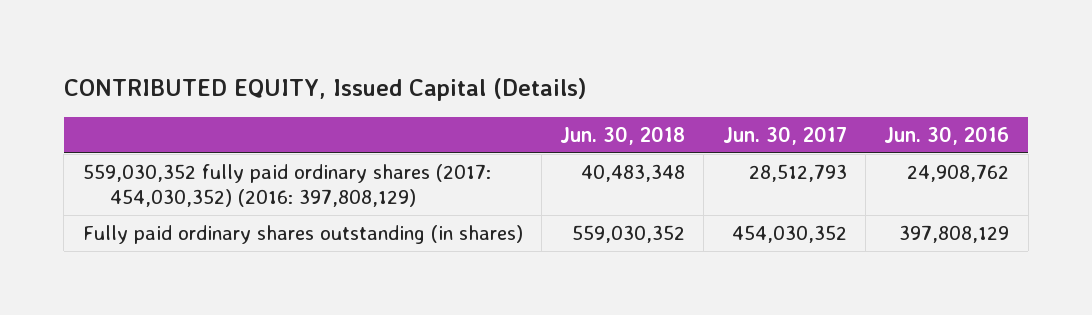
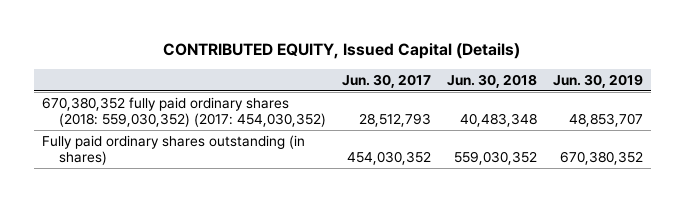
[884,125,1010,145] Jun. 30, 2016 -> none
none -> [553,73,644,88] Jun. 30, 2019
[82,163,491,208] 559,030,352 fully paid ordinary shares (2017: 454,030,352) (2016: 397,808,129) -> [41,96,326,128] 670,380,352 fully paid ordinary shares (2018: 559,030,352) (2017: 454,030,352)

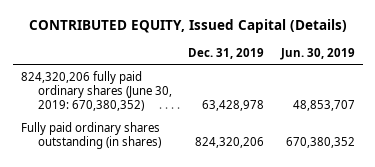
[341,73,431,88] Jun. 30, 2017 -> none
[446,73,537,88] Jun. 30, 2018 -> none
none -> [188,48,265,60] Dec. 31, 2019
[41,96,326,128] 670,380,352 fully paid ordinary shares (2018: 559,030,352) (2017: 454,030,352) -> [20,71,172,112] 824,320,206 fully paid ordinary shares (June 30, 2019: 670,380,352)

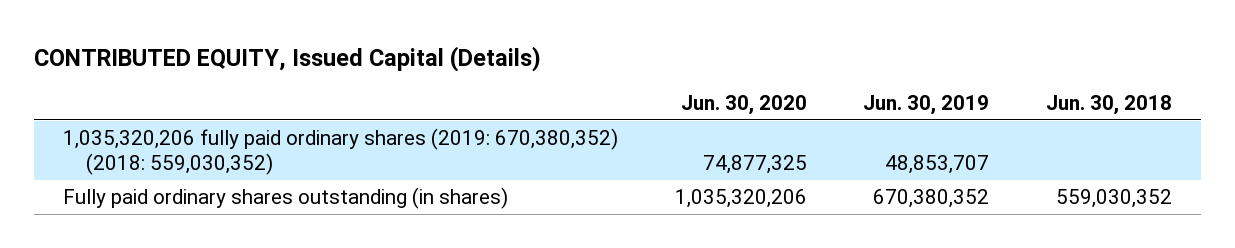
[188,48,265,60] Dec. 31, 2019 -> none
none -> [680,95,807,116] Jun. 30, 2020
none -> [1046,95,1173,116] Jun. 30, 2018
[20,71,172,112] 824,320,206 fully paid ordinary shares (June 30, 2019: 670,380,352) -> [62,127,618,176] 1,035,320,206 fully paid ordinary shares (2019: 670,380,352) (2018: 559,030,352)

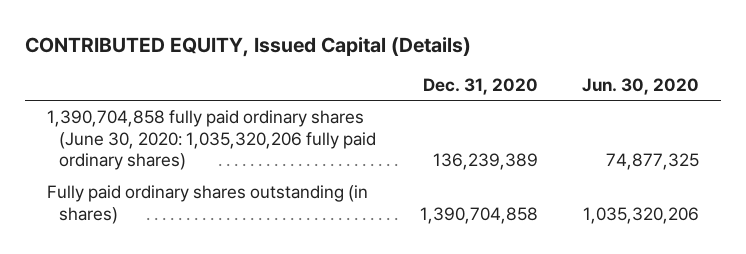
[863,95,990,116] Jun. 30, 2019 -> none
[1046,95,1173,116] Jun. 30, 2018 -> none
none -> [423,77,539,95] Dec. 31, 2020
[62,127,618,176] 1,035,320,206 fully paid ordinary shares (2019: 670,380,352) (2018: 559,030,352) -> [46,109,377,171] 1,390,704,858 fully paid ordinary shares (June 30, 2020: 1,035,320,206 fully paid ordinary shares)

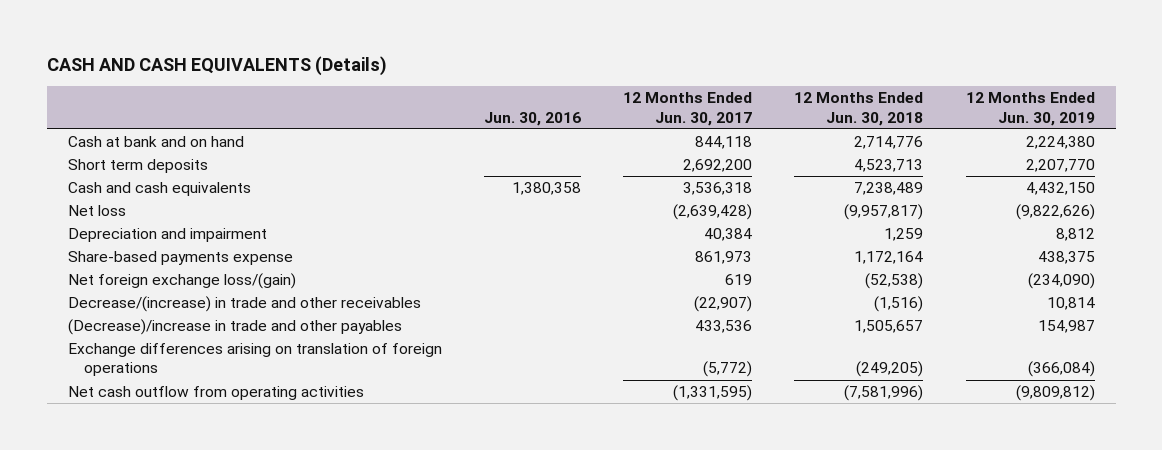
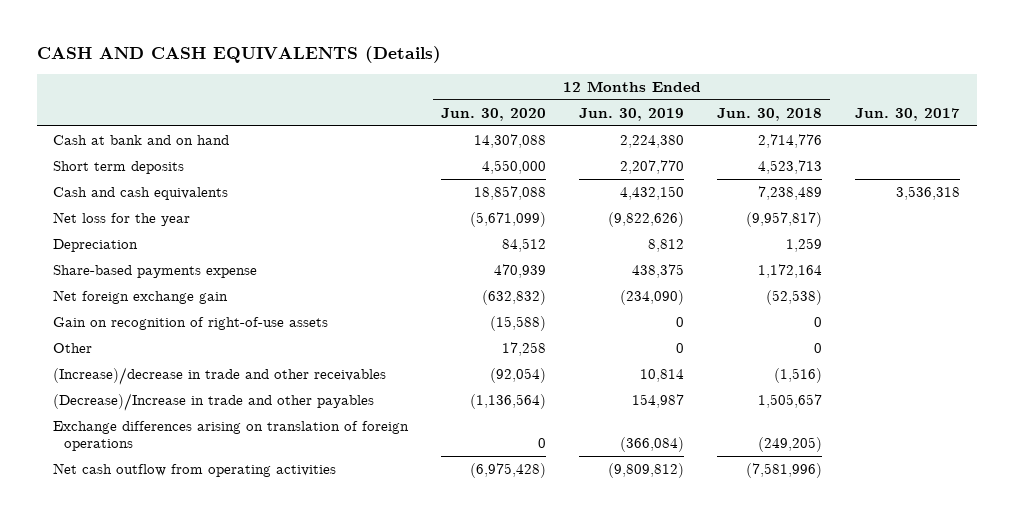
[483,111,581,126] Jun. 30, 2016 -> none
[623,92,753,126] 12 Months Ended Jun. 30, 2017 -> none
none -> [441,107,547,121] Jun. 30, 2020
none -> [855,107,961,121] Jun. 30, 2017
[67,205,126,217] Net loss -> [53,212,191,227] Net loss for the year
[67,228,267,243] Depreciation and impairment -> [53,239,139,253] Depreciation
[67,273,296,290] Net foreign exchange loss/(gain) -> [53,290,229,305] Net foreign exchange gain
none -> [53,317,329,331] Gain on recognition of right-of-use assets
none -> [53,343,93,354] Other
[67,296,421,313] Decrease/(increase) in trade and other receivables -> [53,367,387,386] (Increase)/decrease in trade and other receivables
[67,319,402,336] (Decrease)/increase in trade and other payables -> [53,393,375,412] (Decrease)/Increase in trade and other payables

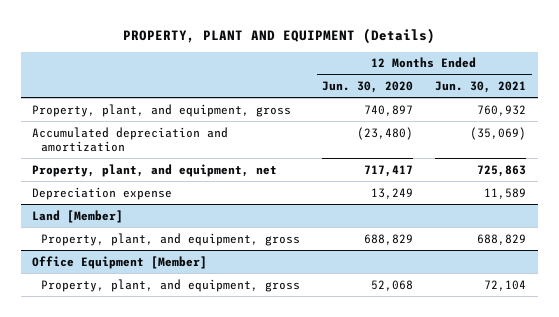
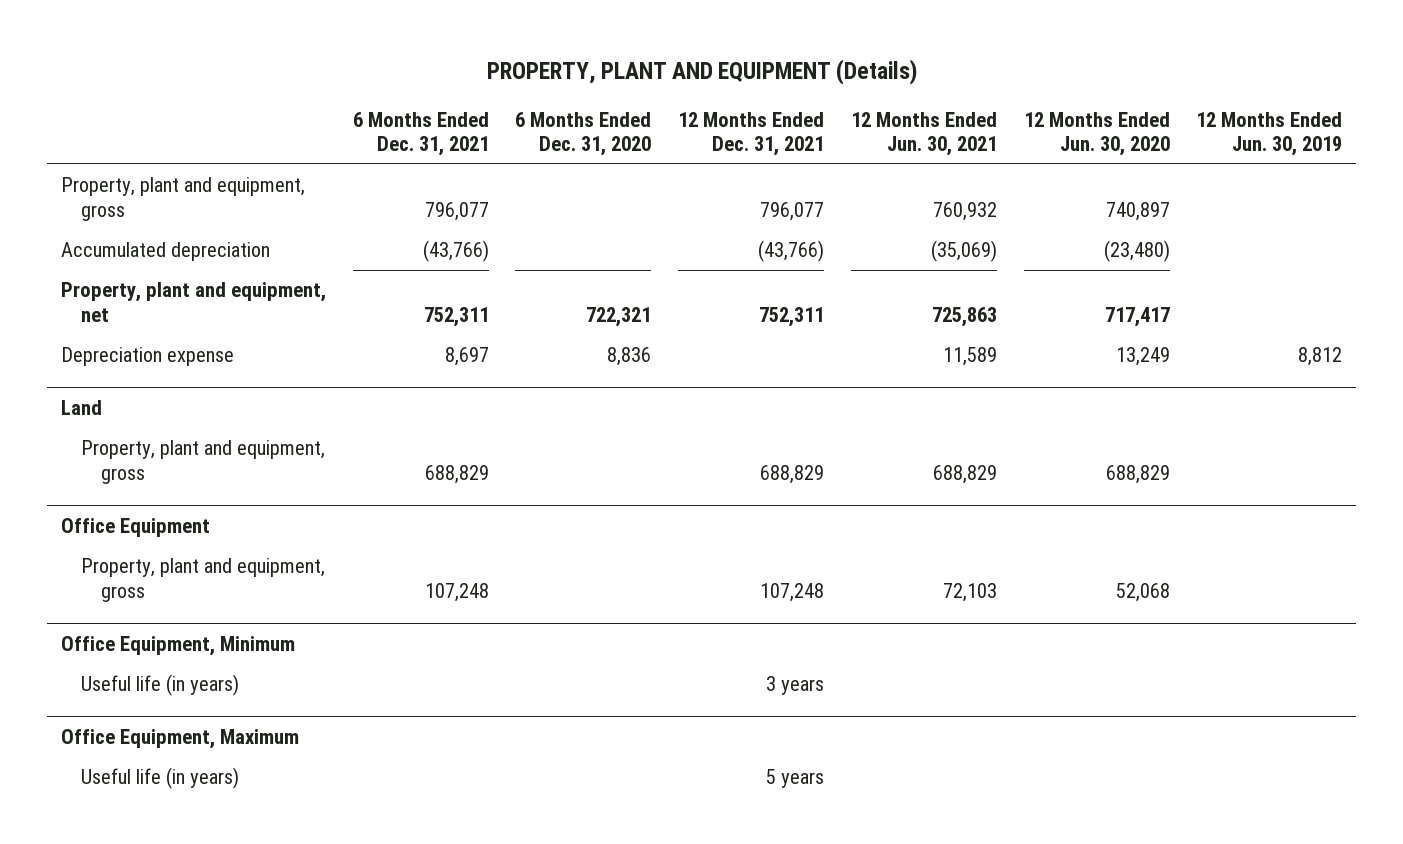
none -> [352,111,489,156] 6 Months Ended Dec. 31, 2021
none -> [515,111,652,156] 6 Months Ended Dec. 31, 2020
none -> [678,111,825,156] 12 Months Ended Dec. 31, 2021
none -> [1196,111,1343,156] 12 Months Ended Jun. 30, 2019
[32,103,292,117] Property, plant, and equipment, gross -> [60,177,305,221] Property, plant and equipment, gross
[32,126,229,153] Accumulated depreciation and amortization -> [60,242,270,262] Accumulated depreciation
[32,163,278,177] Property, plant, and equipment, net -> [60,282,326,322] Property, plant and equipment, net
[32,209,124,223] Land [Member] -> [60,399,102,415] Land
[41,232,301,246] Property, plant, and equipment, gross -> [80,440,325,484] Property, plant and equipment, gross
[32,255,208,269] Office Equipment [Member] -> [60,517,210,537] Office Equipment
[41,278,301,292] Property, plant, and equipment, gross -> [80,558,325,602] Property, plant and equipment, gross
[484,279,527,291] 72,104 -> [942,582,997,602] 72,103
none -> [60,635,295,656] Office Equipment, Minimum
none -> [80,674,239,697] Useful life (in years)
none -> [60,728,299,749] Office Equipment, Maximum
none -> [80,767,239,790] Useful life (in years)

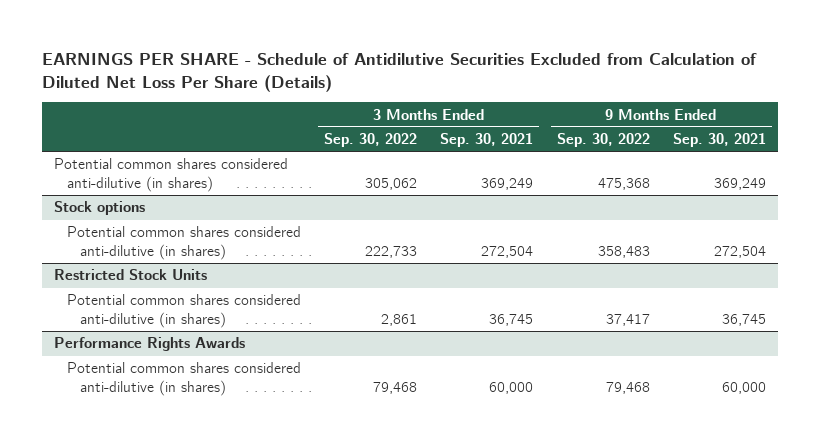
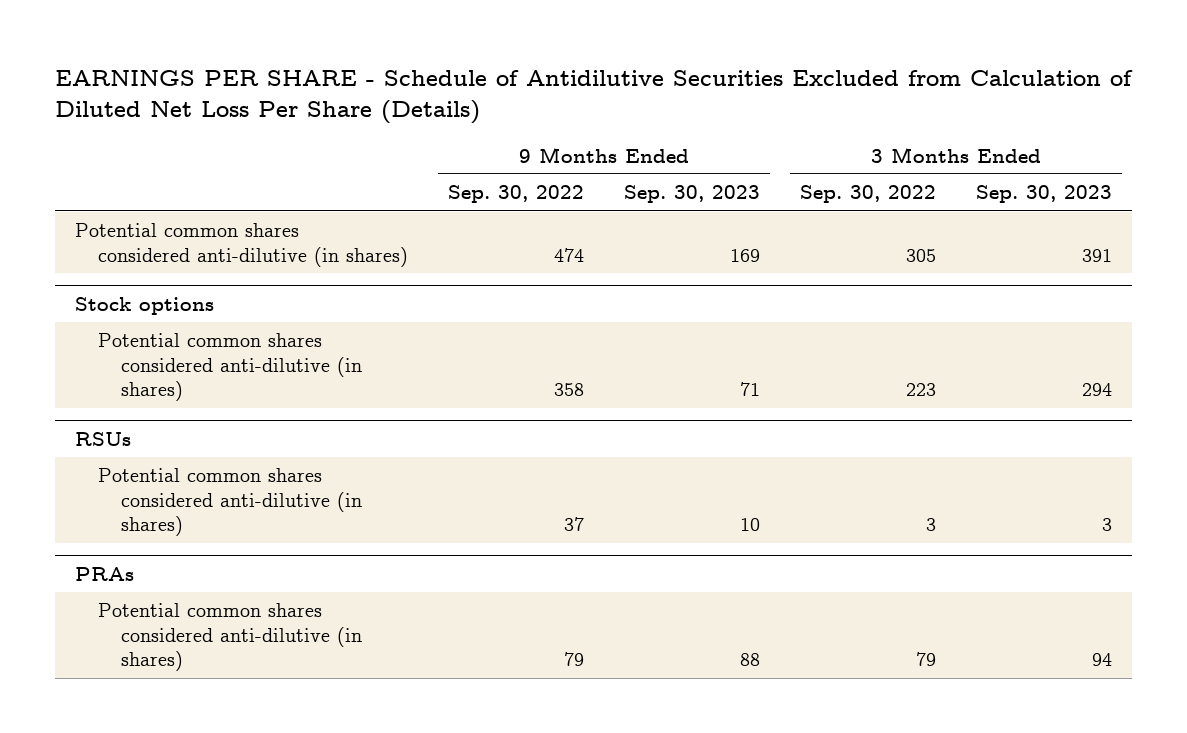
[440,133,534,148] Sep. 30, 2021 -> none
[672,133,766,148] Sep. 30, 2021 -> none
none -> [623,185,760,204] Sep. 30, 2023
none -> [976,185,1113,204] Sep. 30, 2023
[365,177,418,190] 305,062 -> [905,248,936,262] 305
[597,177,650,190] 475,368 -> [553,247,584,262] 474
[365,245,418,258] 222,733 -> [905,383,936,397] 223
[597,245,650,258] 358,483 -> [553,383,584,397] 358
[53,269,207,281] Restricted Stock Units -> [74,431,131,446] RSUs
[381,313,418,326] 2,861 -> [925,518,936,532] 3
[605,313,650,326] 37,417 -> [563,517,584,532] 37
[53,337,245,352] Performance Rights Awards -> [74,566,134,581] PRAs
[373,381,418,394] 79,468 -> [915,652,936,667] 79
[605,381,650,394] 79,468 -> [563,652,584,667] 79

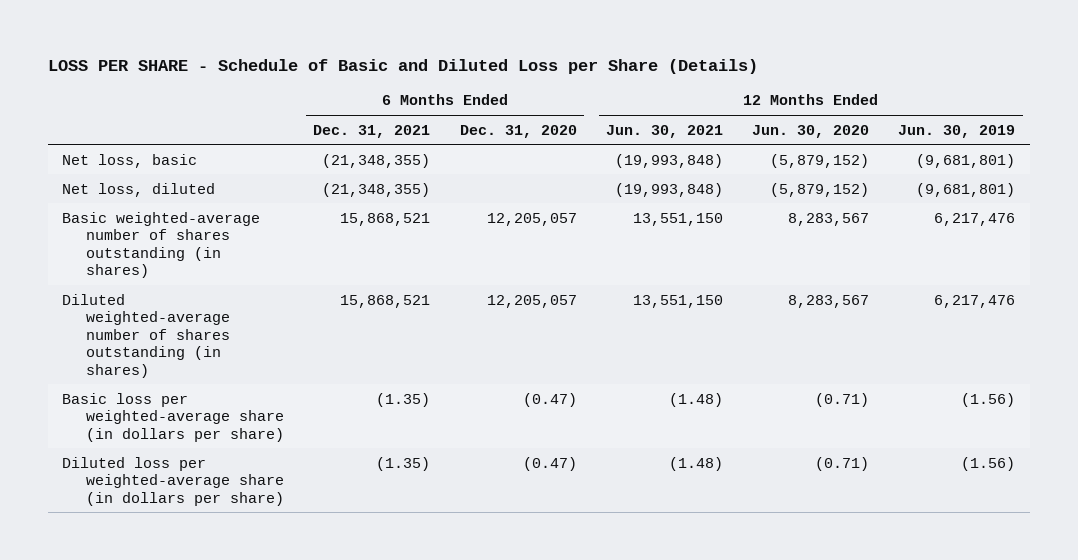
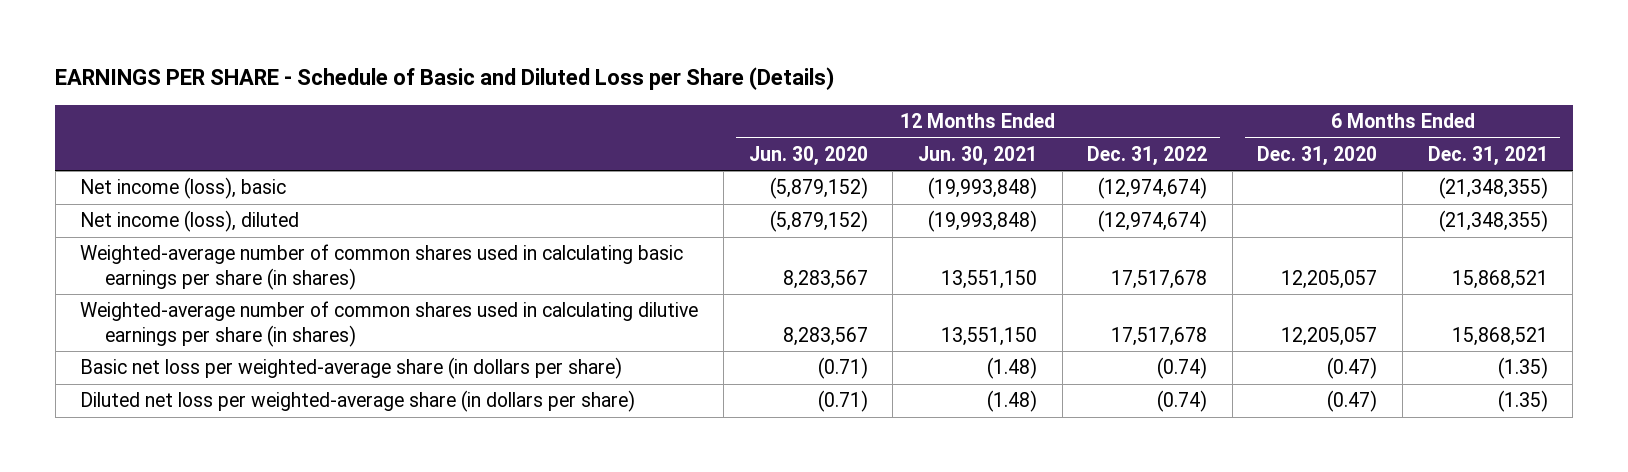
[47,58,758,74] LOSS PER SHARE - Schedule of Basic and Diluted Loss per Share (Details) -> [55,67,835,91] EARNINGS PER SHARE - Schedule of Basic and Diluted Loss per Share (Details)
[898,124,1016,138] Jun. 30, 2019 -> none
none -> [1087,145,1208,166] Dec. 31, 2022
[62,153,198,168] Net loss, basic -> [80,177,287,200] Net income (loss), basic
[62,182,216,197] Net loss, diluted -> [80,210,300,233] Net income (loss), diluted
[62,211,261,279] Basic weighted-average number of shares outstanding (in shares) -> [80,244,684,290] Weighted-average number of common shares used in calculating basic earnings per share (in shares)
[62,293,231,378] Diluted weighted-average number of shares outstanding (in shares) -> [80,301,699,347] Weighted-average number of common shares used in calculating dilutive earnings per share (in shares)
[62,392,285,442] Basic loss per weighted-average share (in dollars per share) -> [80,357,623,380] Basic net loss per weighted-average share (in dollars per share)
[62,456,285,506] Diluted loss per weighted-average share (in dollars per share) -> [80,390,636,413] Diluted net loss per weighted-average share (in dollars per share)

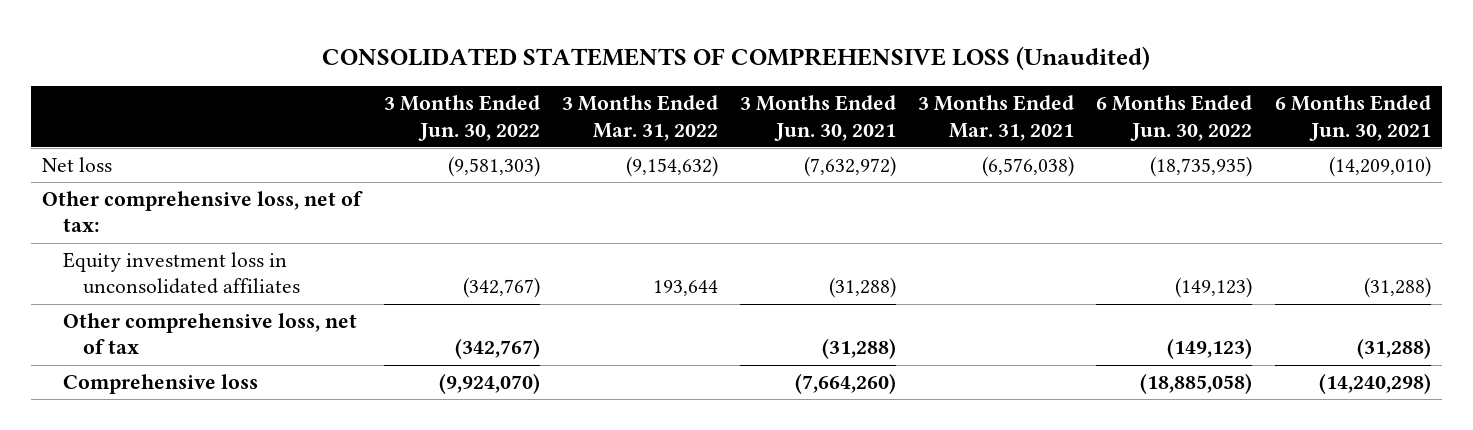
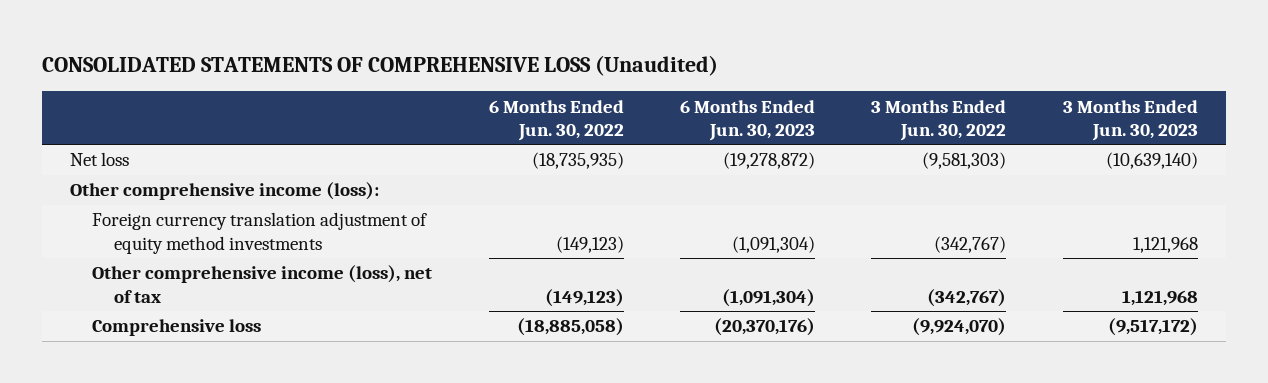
[561,95,718,141] 3 Months Ended Mar. 31, 2022 -> none
[739,95,896,141] 3 Months Ended Jun. 30, 2021 -> none
[918,95,1075,141] 3 Months Ended Mar. 31, 2021 -> none
[1274,95,1431,141] 6 Months Ended Jun. 30, 2021 -> none
none -> [679,99,815,142] 6 Months Ended Jun. 30, 2023
none -> [1062,99,1198,142] 3 Months Ended Jun. 30, 2023
[42,191,364,233] Other comprehensive loss, net of tax: -> [70,182,380,201] Other comprehensive income (loss):
[62,252,301,295] Equity investment loss in unconsolidated affiliates -> [92,212,428,254] Foreign currency translation adjustment of equity method investments
[62,313,357,355] Other comprehensive loss, net of tax -> [92,265,433,303] Other comprehensive income (loss), net of tax

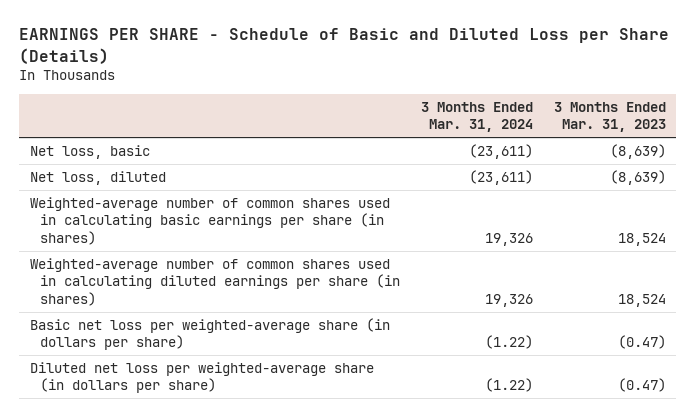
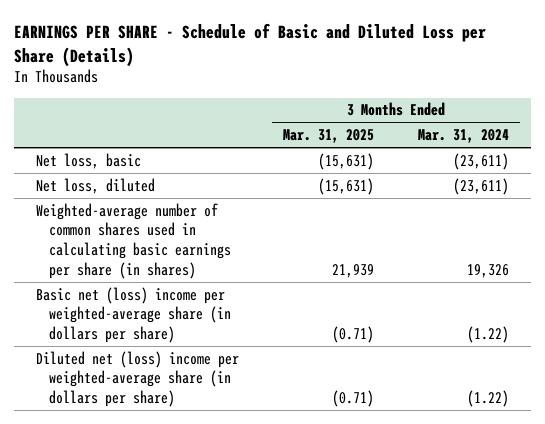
[553,101,666,133] 3 Months Ended Mar. 31, 2023 -> none
none -> [282,129,374,144] Mar. 31, 2025
[29,257,400,307] Weighted-average number of common shares used in calculating diluted earnings per share (in shares) -> none
[29,317,390,351] Basic net loss per weighted-average share (in dollars per share) -> [36,286,231,344] Basic net (loss) income per weighted-average share (in dollars per share)
[29,361,374,394] Diluted net loss per weighted-average share (in dollars per share) -> [36,350,240,408] Diluted net (loss) income per weighted-average share (in dollars per share)

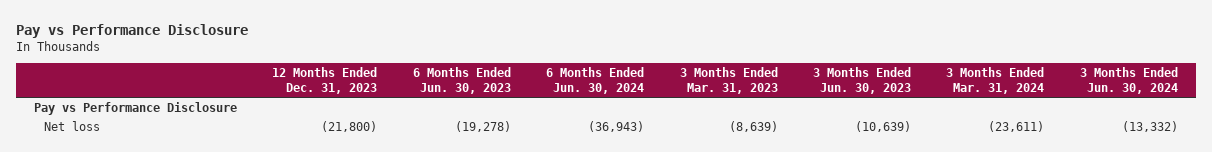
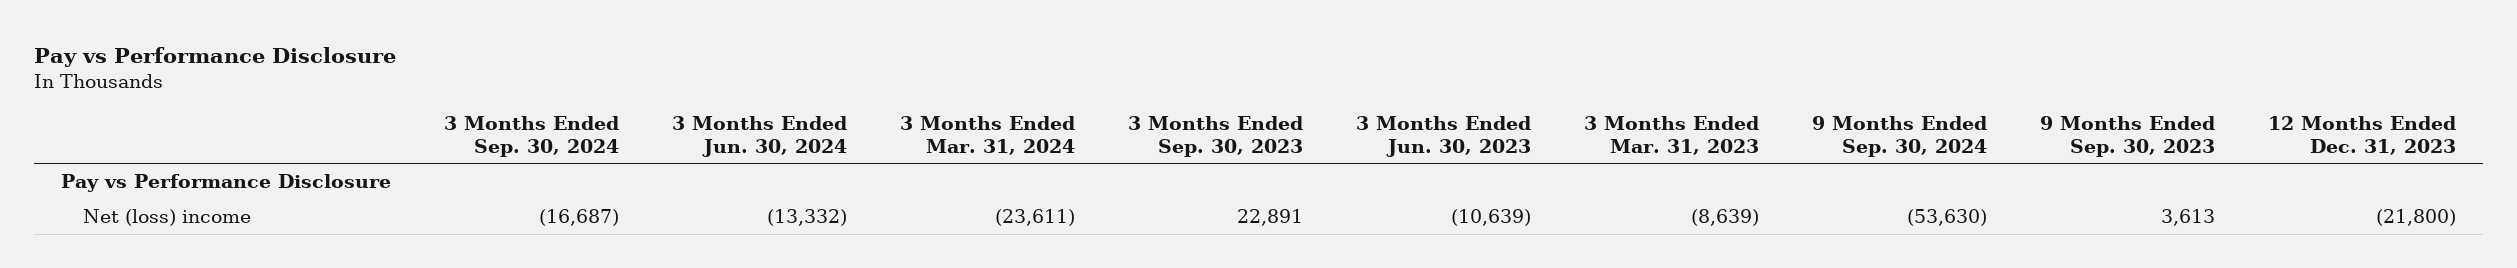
[412,67,511,95] 6 Months Ended Jun. 30, 2023 -> none
[546,67,645,95] 6 Months Ended Jun. 30, 2024 -> none
none -> [444,116,620,157] 3 Months Ended Sep. 30, 2024
none -> [1128,116,1304,157] 3 Months Ended Sep. 30, 2023
none -> [1812,116,1988,157] 9 Months Ended Sep. 30, 2024
none -> [2040,116,2216,157] 9 Months Ended Sep. 30, 2023
[44,120,101,131] Net loss -> [82,209,251,227] Net (loss) income

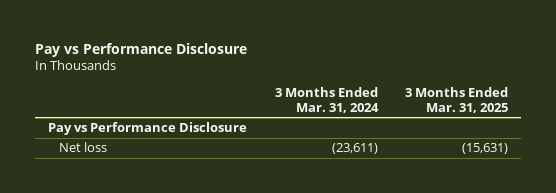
[444,116,620,157] 3 Months Ended Sep. 30, 2024 -> none
[672,116,848,157] 3 Months Ended Jun. 30, 2024 -> none
[1128,116,1304,157] 3 Months Ended Sep. 30, 2023 -> none
[1356,116,1532,157] 3 Months Ended Jun. 30, 2023 -> none
[1584,116,1760,155] 3 Months Ended Mar. 31, 2023 -> none
[1812,116,1988,157] 9 Months Ended Sep. 30, 2024 -> none
[2040,116,2216,157] 9 Months Ended Sep. 30, 2023 -> none
[2268,116,2457,155] 12 Months Ended Dec. 31, 2023 -> none
none -> [404,86,508,113] 3 Months Ended Mar. 31, 2025
[82,209,251,227] Net (loss) income -> [59,142,108,153] Net loss

